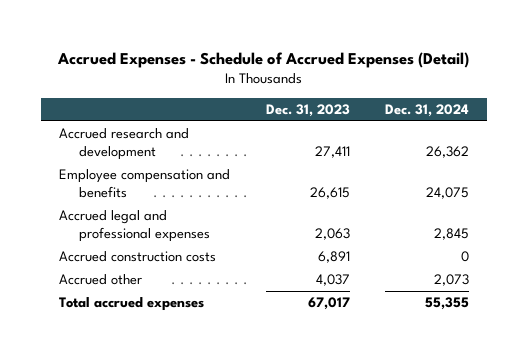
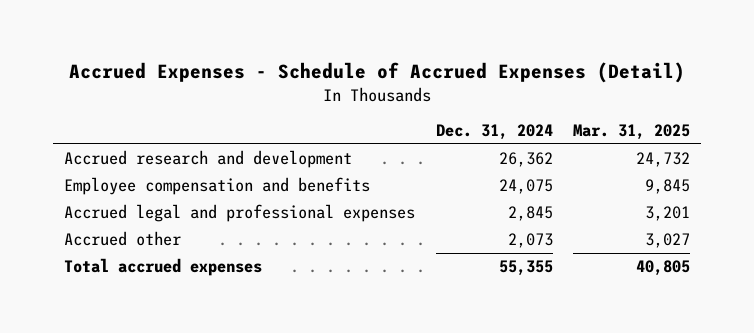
[265,103,350,117] Dec. 31, 2023 -> none
none -> [573,123,691,140] Mar. 31, 2025
[58,251,216,263] Accrued construction costs -> none

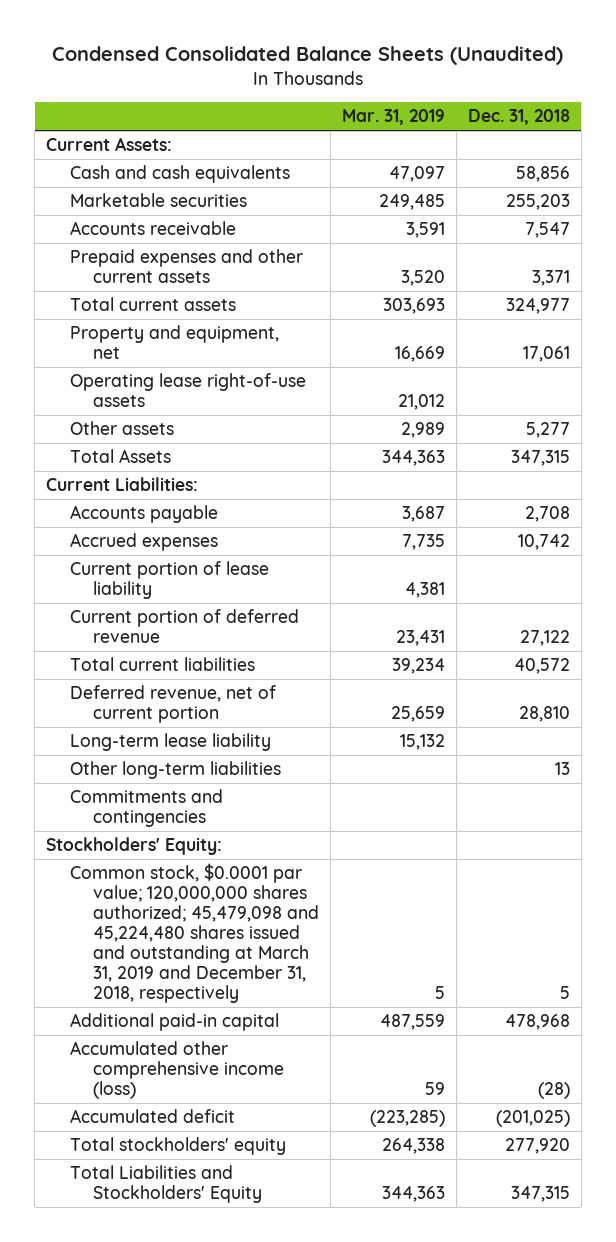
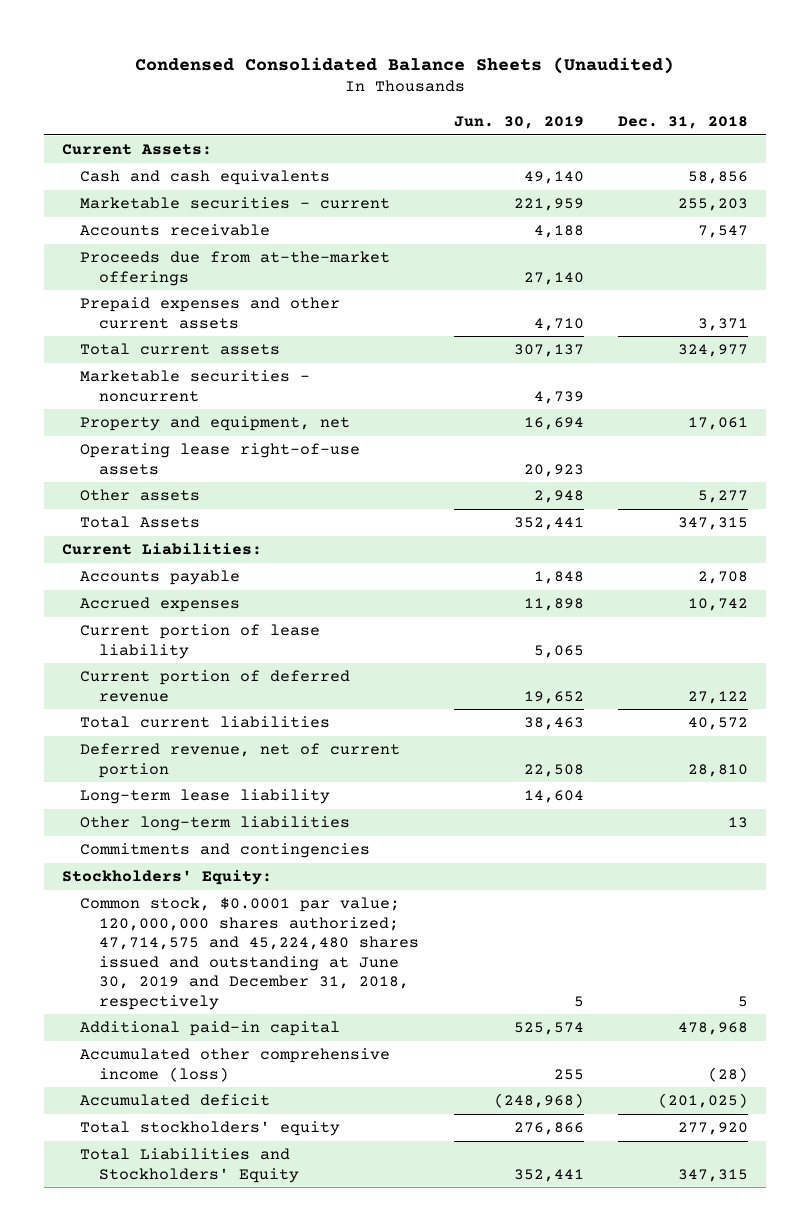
[342,109,446,126] Mar. 31, 2019 -> none
none -> [453,115,584,129] Jun. 30, 2019
[69,193,247,208] Marketable securities -> [80,197,391,210] Marketable securities - current
none -> [80,251,391,286] Proceeds due from at-the-market offerings
none -> [80,370,311,402] Marketable securities - noncurrent
[69,863,320,1004] Common stock, $0.0001 par value; 120,000,000 shares authorized; 45,479,098 and 45,224,480 shares issued and outstanding at March 31, 2019 and December 31, 2018, respectively -> [80,897,420,1010] Common stock, $0.0001 par value; 120,000,000 shares authorized; 47,714,575 and 45,224,480 shares issued and outstanding at June 30, 2019 and December 31, 2018, respectively

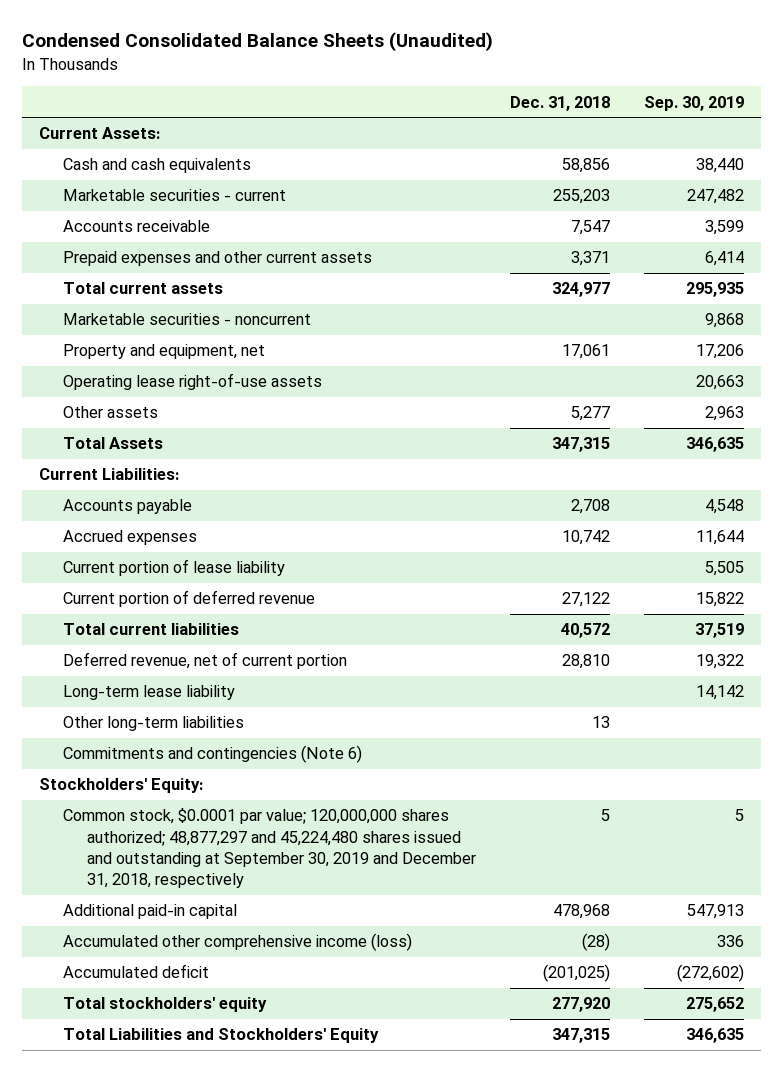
[453,115,584,129] Jun. 30, 2019 -> none
none -> [644,95,745,111] Sep. 30, 2019
[80,251,391,286] Proceeds due from at-the-market offerings -> none
[80,843,371,859] Commitments and contingencies -> [62,745,362,764] Commitments and contingencies (Note 6)
[80,897,420,1010] Common stock, $0.0001 par value; 120,000,000 shares authorized; 47,714,575 and 45,224,480 shares issued and outstanding at June 30, 2019 and December 31, 2018, respectively -> [62,808,476,889] Common stock, $0.0001 par value; 120,000,000 shares authorized; 48,877,297 and 45,224,480 shares issued and outstanding at September 30, 2019 and December 31, 2018, respectively

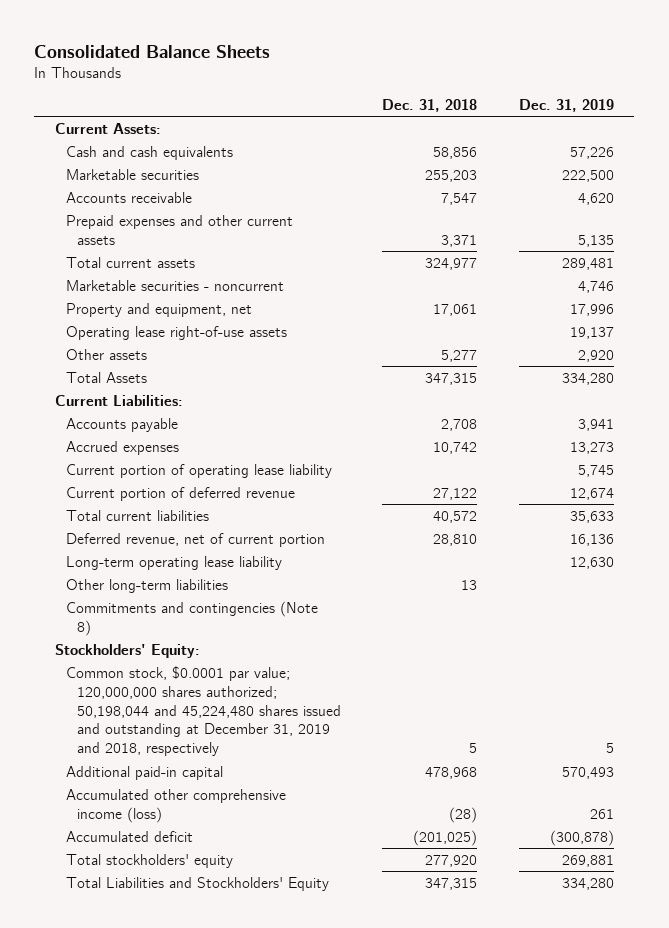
[21,32,493,52] Condensed Consolidated Balance Sheets (Unaudited) -> [34,44,271,58] Consolidated Balance Sheets
[644,95,745,111] Sep. 30, 2019 -> none
none -> [518,98,614,112] Dec. 31, 2019
[62,189,286,202] Marketable securities - current -> [65,168,199,180] Marketable securities
[62,559,285,577] Current portion of lease liability -> [65,463,332,478] Current portion of operating lease liability
[62,685,235,701] Long-term lease liability -> [65,555,282,570] Long-term operating lease liability
[62,745,362,764] Commitments and contingencies (Note 6) -> [65,600,318,636] Commitments and contingencies (Note 8)
[62,808,476,889] Common stock, $0.0001 par value; 120,000,000 shares authorized; 48,877,297 and 45,224,480 shares issued and outstanding at September 30, 2019 and December 31, 2018, respectively -> [65,665,341,757] Common stock, $0.0001 par value; 120,000,000 shares authorized; 50,198,044 and 45,224,480 shares issued and outstanding at December 31, 2019 and 2018, respectively

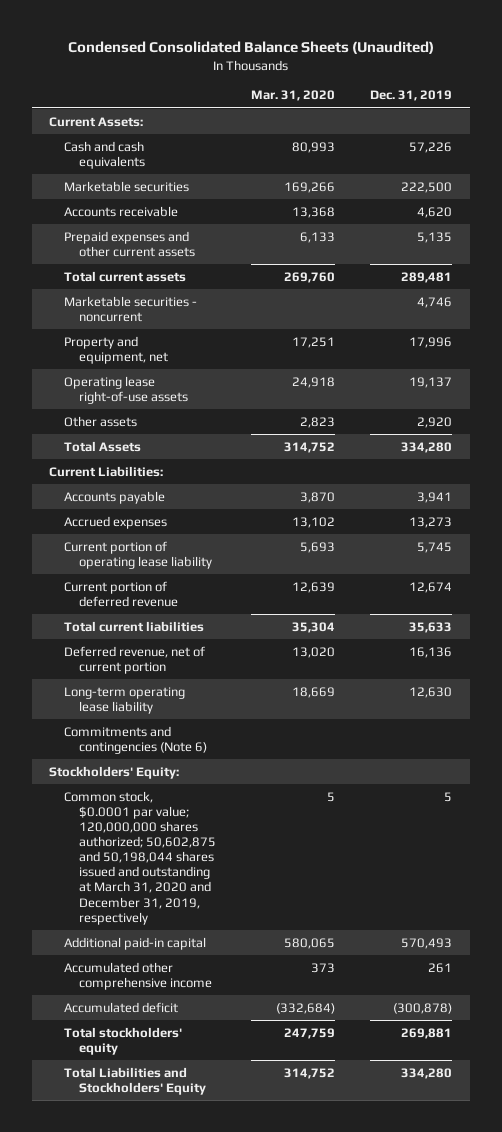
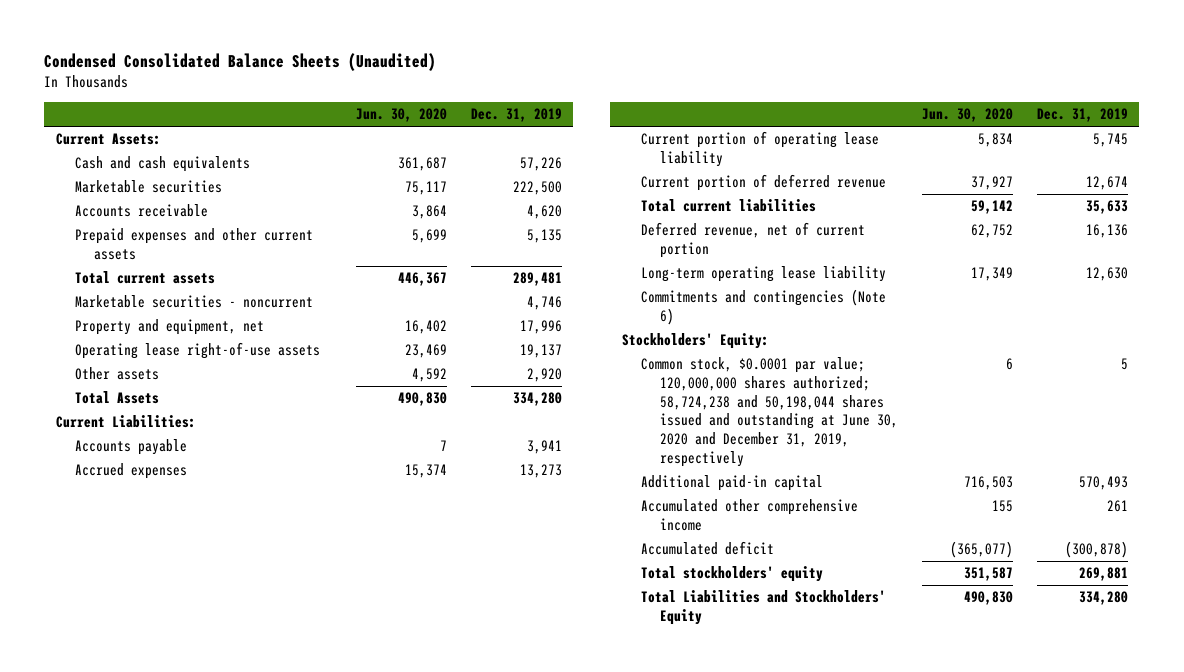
[250,90,335,102] Mar. 31, 2020 -> none
none -> [356,108,448,123] Jun. 30, 2020
[64,790,216,925] Common stock, $0.0001 par value; 120,000,000 shares authorized; 50,602,875 and 50,198,044 shares issued and outstanding at March 31, 2020 and December 31, 2019, respectively -> [641,357,899,467] Common stock, $0.0001 par value; 120,000,000 shares authorized; 58,724,238 and 50,198,044 shares issued and outstanding at June 30, 2020 and December 31, 2019, respectively

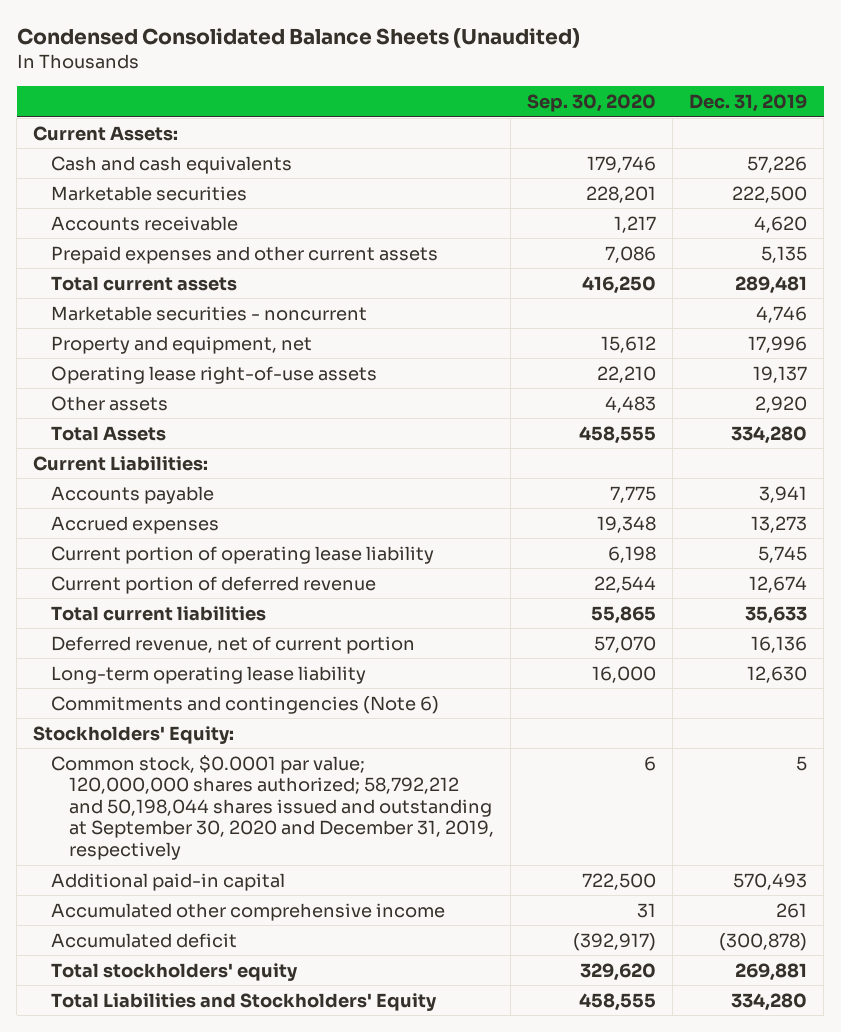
[356,108,448,123] Jun. 30, 2020 -> none
none -> [527,93,657,112] Sep. 30, 2020
[641,357,899,467] Common stock, $0.0001 par value; 120,000,000 shares authorized; 58,724,238 and 50,198,044 shares issued and outstanding at June 30, 2020 and December 31, 2019, respectively -> [51,754,495,860] Common stock, $0.0001 par value; 120,000,000 shares authorized; 58,792,212 and 50,198,044 shares issued and outstanding at September 30, 2020 and December 31, 2019, respectively

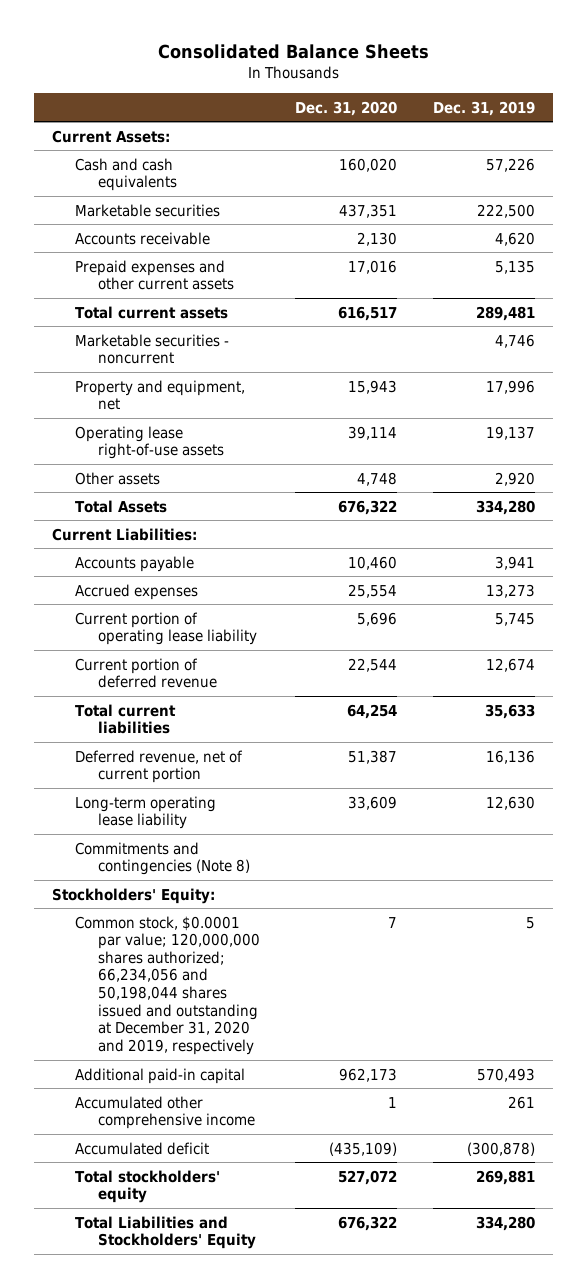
[16,28,580,49] Condensed Consolidated Balance Sheets (Unaudited) -> [157,43,429,59] Consolidated Balance Sheets
[527,93,657,112] Sep. 30, 2020 -> none
none -> [295,100,398,116] Dec. 31, 2020
[51,695,440,714] Commitments and contingencies (Note 6) -> [74,841,250,876] Commitments and contingencies (Note 8)
[51,754,495,860] Common stock, $0.0001 par value; 120,000,000 shares authorized; 58,792,212 and 50,198,044 shares issued and outstanding at September 30, 2020 and December 31, 2019, respectively -> [74,915,260,1055] Common stock, $0.0001 par value; 120,000,000 shares authorized; 66,234,056 and 50,198,044 shares issued and outstanding at December 31, 2020 and 2019, respectively

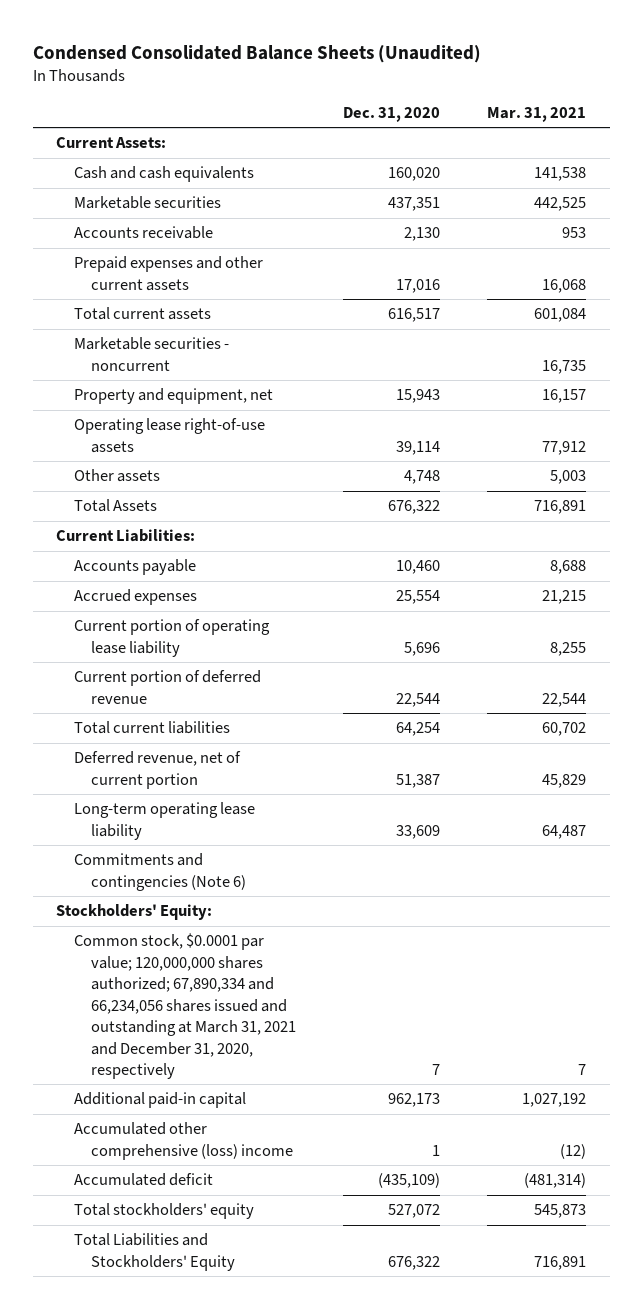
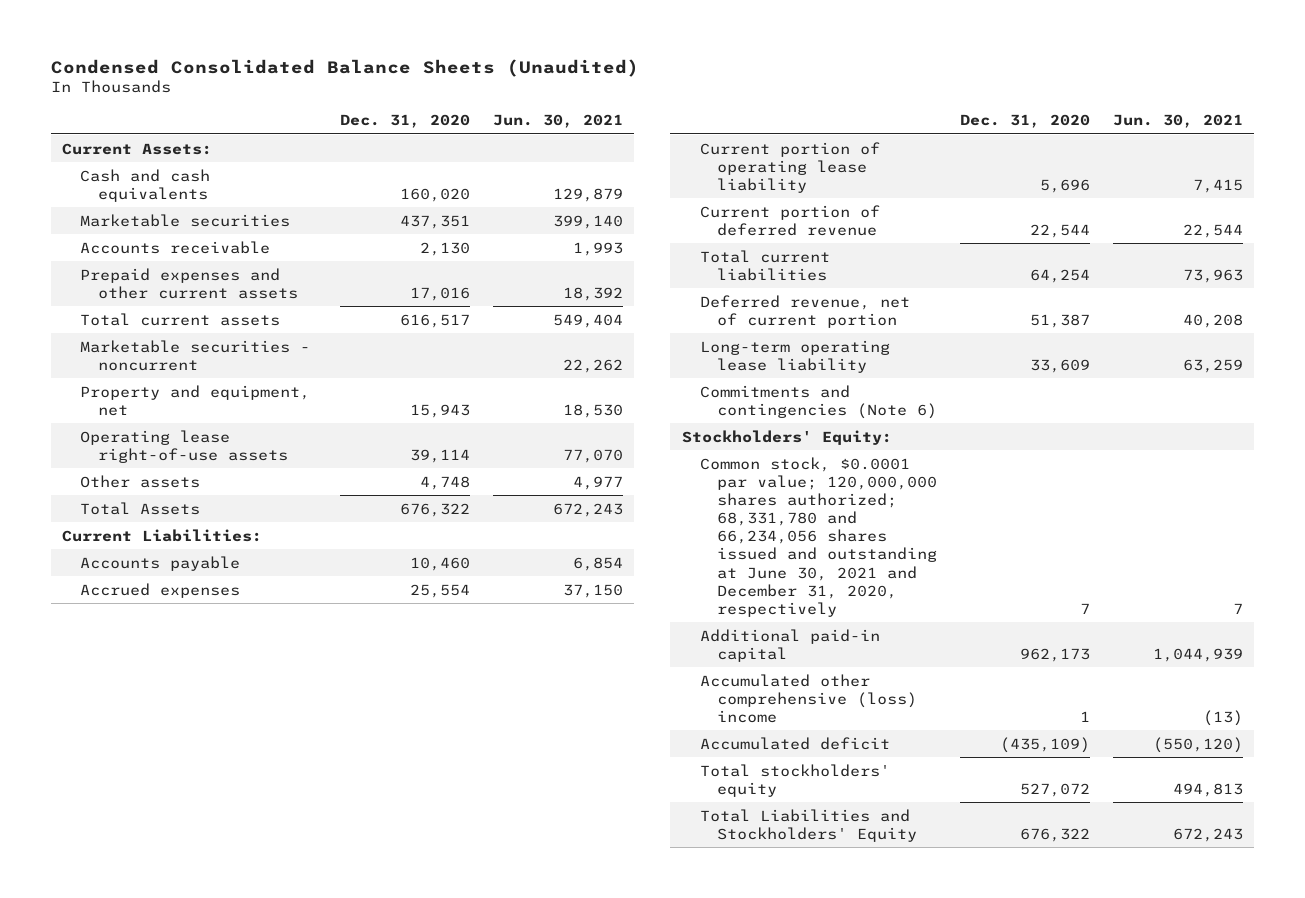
[487,106,587,122] Mar. 31, 2021 -> none
none -> [492,114,623,129] Jun. 30, 2021
[73,933,297,1080] Common stock, $0.0001 par value; 120,000,000 shares authorized; 67,890,334 and 66,234,056 shares issued and outstanding at March 31, 2021 and December 31, 2020, respectively -> [699,456,938,617] Common stock, $0.0001 par value; 120,000,000 shares authorized; 68,331,780 and 66,234,056 shares issued and outstanding at June 30, 2021 and December 31, 2020, respectively

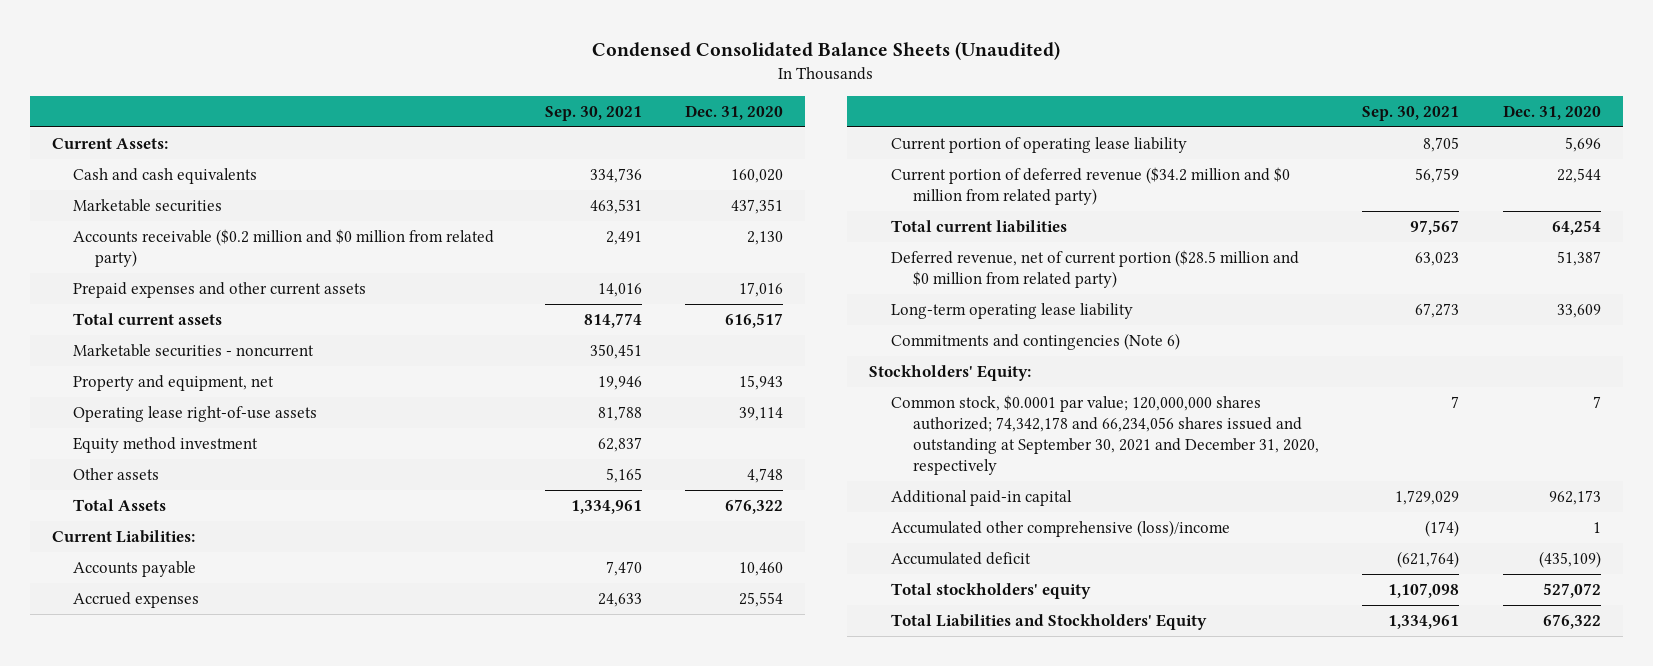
[492,114,623,129] Jun. 30, 2021 -> none
none -> [544,105,642,121] Sep. 30, 2021
[79,240,270,254] Accounts receivable -> [73,229,495,267] Accounts receivable ($0.2 million and $0 million from related party)
none -> [73,437,259,454] Equity method investment
[699,204,880,236] Current portion of deferred revenue -> [890,167,1290,205] Current portion of deferred revenue ($34.2 million and $0 million from related party)
[699,294,910,328] Deferred revenue, net of current portion -> [890,250,1299,288] Deferred revenue, net of current portion ($28.5 million and $0 million from related party)
[699,456,938,617] Common stock, $0.0001 par value; 120,000,000 shares authorized; 68,331,780 and 66,234,056 shares issued and outstanding at June 30, 2021 and December 31, 2020, respectively -> [890,395,1319,475] Common stock, $0.0001 par value; 120,000,000 shares authorized; 74,342,178 and 66,234,056 shares issued and outstanding at September 30, 2021 and December 31, 2020, respectively
[699,673,918,723] Accumulated other comprehensive (loss) income -> [890,520,1230,538] Accumulated other comprehensive (loss)/income

